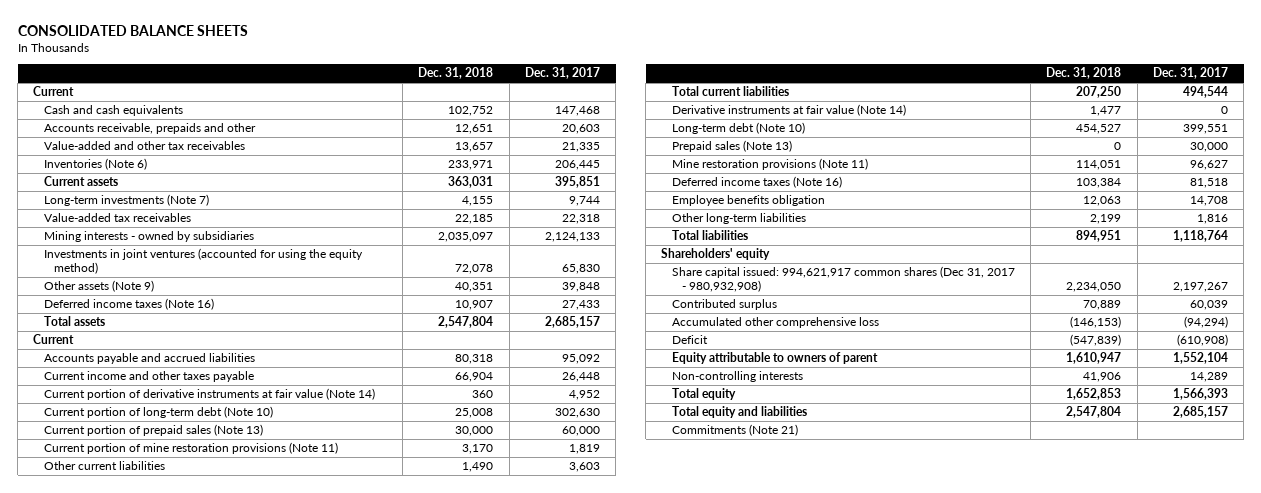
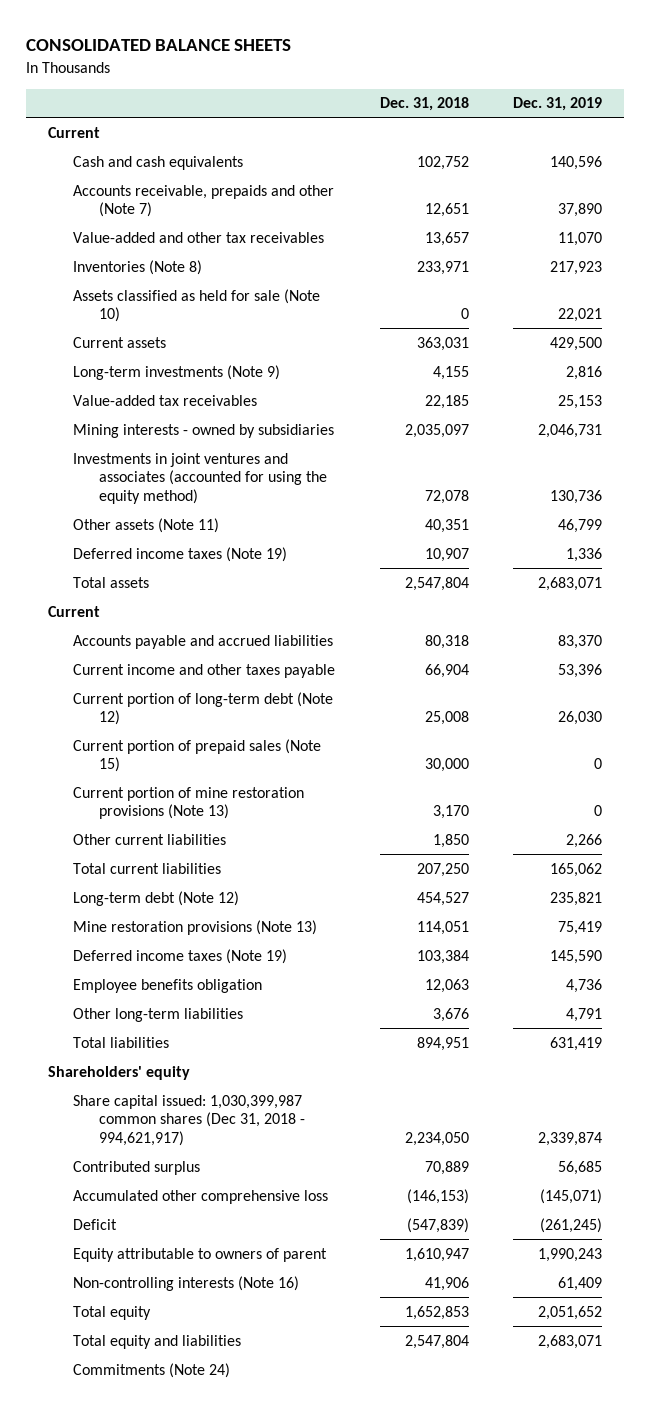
[524,67,600,80] Dec. 31, 2017 -> none
none -> [513,97,603,112] Dec. 31, 2019
[43,123,256,135] Accounts receivable, prepaids and other -> [73,184,335,218] Accounts receivable, prepaids and other (Note 7)
[43,158,147,171] Inventories (Note 6) -> [73,259,203,275] Inventories (Note 8)
none -> [73,288,321,323] Assets classified as held for sale (Note 10)
[43,194,209,207] Long-term investments (Note 7) -> [73,364,281,380] Long-term investments (Note 9)
[43,248,363,275] Investments in joint ventures (accounted for using the equity method) -> [73,452,327,505] Investments in joint ventures and associates (accounted for using the equity method)
[43,280,154,293] Other assets (Note 9) -> [73,517,220,533] Other assets (Note 11)
[43,298,214,311] Deferred income taxes (Note 16) -> [73,546,288,562] Deferred income taxes (Note 19)
[43,388,375,401] Current portion of derivative instruments at fair value (Note 14) -> none
[43,406,273,419] Current portion of long-term debt (Note 10) -> [73,691,334,726] Current portion of long-term debt (Note 12)
[43,424,263,437] Current portion of prepaid sales (Note 13) -> [73,738,322,773] Current portion of prepaid sales (Note 15)
[43,442,338,455] Current portion of mine restoration provisions (Note 11) -> [73,786,305,820] Current portion of mine restoration provisions (Note 13)
[462,462,494,473] 1,490 -> [432,833,469,848] 1,850
[671,104,906,117] Derivative instruments at fair value (Note 14) -> none
[671,140,792,153] Prepaid sales (Note 13) -> none
[671,122,805,135] Long-term debt (Note 10) -> [73,890,240,906] Long-term debt (Note 12)
[671,158,868,171] Mine restoration provisions (Note 11) -> [73,919,318,935] Mine restoration provisions (Note 13)
[671,176,842,189] Deferred income taxes (Note 16) -> [73,948,288,964] Deferred income taxes (Note 19)
[1090,214,1122,225] 2,199 -> [432,1007,469,1022] 3,676
[671,266,1015,293] Share capital issued: 994,621,917 common shares (Dec 31, 2017 - 980,932,908) -> [73,1094,305,1147] Share capital issued: 1,030,399,987 common shares (Dec 31, 2018 - 994,621,917)
[671,371,803,383] Non-controlling interests -> [73,1275,300,1291] Non-controlling interests (Note 16)
[671,424,798,437] Commitments (Note 21) -> [73,1362,231,1378] Commitments (Note 24)

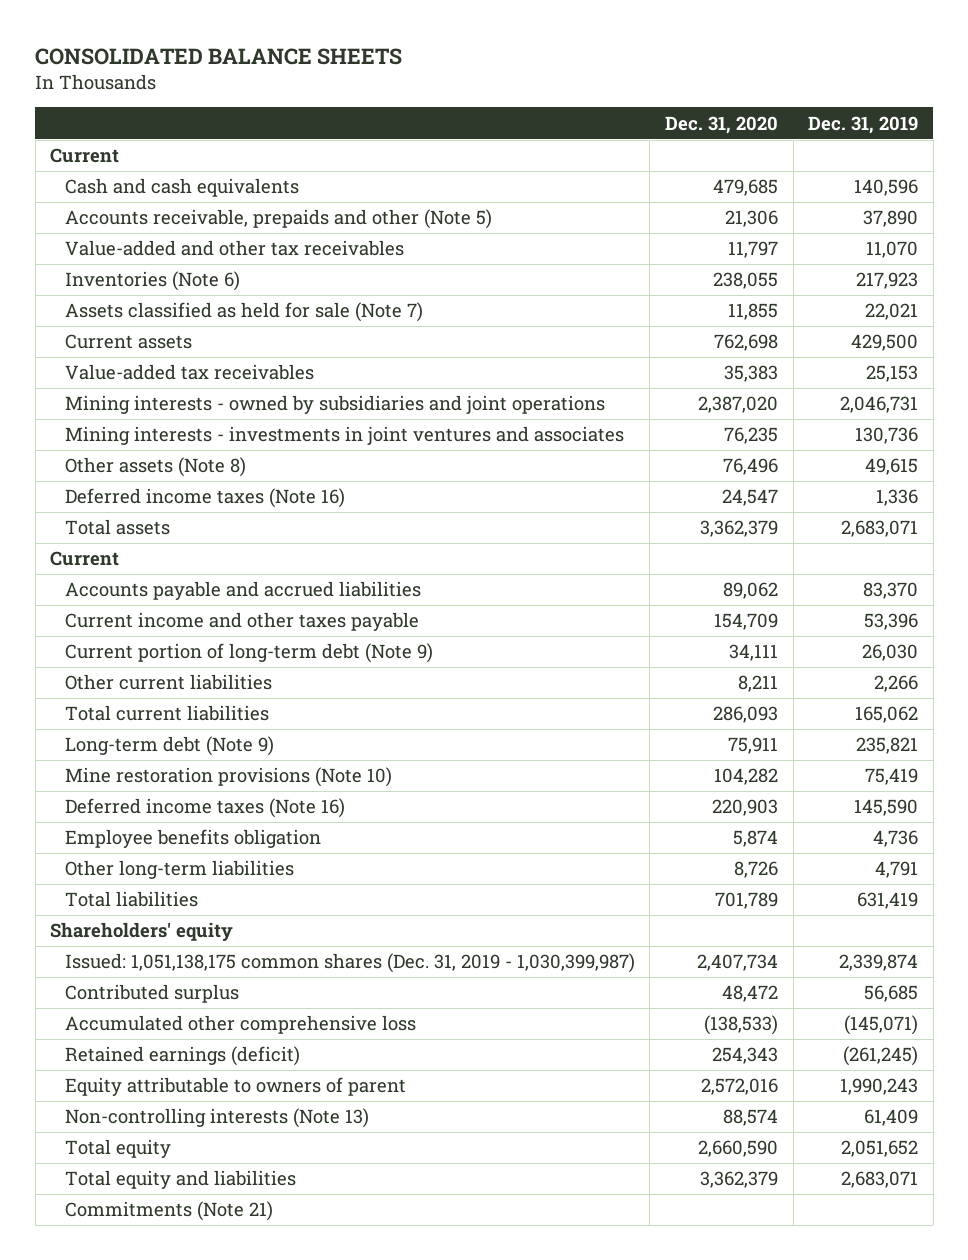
[379,97,469,112] Dec. 31, 2018 -> none
none -> [664,115,778,134] Dec. 31, 2020
[73,184,335,218] Accounts receivable, prepaids and other (Note 7) -> [64,209,492,230] Accounts receivable, prepaids and other (Note 5)
[73,259,203,275] Inventories (Note 8) -> [64,271,240,292] Inventories (Note 6)
[73,288,321,323] Assets classified as held for sale (Note 10) -> [64,302,423,323] Assets classified as held for sale (Note 7)
[73,364,281,380] Long-term investments (Note 9) -> none
[73,423,335,438] Mining interests - owned by subsidiaries -> [64,395,605,415] Mining interests - owned by subsidiaries and joint operations
[73,452,327,505] Investments in joint ventures and associates (accounted for using the equity method) -> [64,426,624,446] Mining interests - investments in joint ventures and associates
[73,517,220,533] Other assets (Note 11) -> [64,457,246,478] Other assets (Note 8)
[558,518,603,533] 46,799 -> [865,458,919,476] 49,615
[73,546,288,562] Deferred income taxes (Note 19) -> [64,488,345,509] Deferred income taxes (Note 16)
[73,738,322,773] Current portion of prepaid sales (Note 15) -> none
[73,786,305,820] Current portion of mine restoration provisions (Note 13) -> none
[73,691,334,726] Current portion of long-term debt (Note 12) -> [64,643,433,664] Current portion of long-term debt (Note 9)
[73,890,240,906] Long-term debt (Note 12) -> [64,736,274,757] Long-term debt (Note 9)
[73,919,318,935] Mine restoration provisions (Note 13) -> [64,767,392,788] Mine restoration provisions (Note 10)
[73,948,288,964] Deferred income taxes (Note 19) -> [64,798,345,819] Deferred income taxes (Note 16)
[73,1094,305,1147] Share capital issued: 1,030,399,987 common shares (Dec 31, 2018 - 994,621,917) -> [64,953,635,974] Issued: 1,051,138,175 common shares (Dec. 31, 2019 - 1,030,399,987)
[73,1218,118,1230] Deficit -> [64,1046,300,1067] Retained earnings (deficit)
[73,1275,300,1291] Non-controlling interests (Note 16) -> [64,1108,369,1129] Non-controlling interests (Note 13)
[73,1362,231,1378] Commitments (Note 24) -> [64,1201,273,1222] Commitments (Note 21)

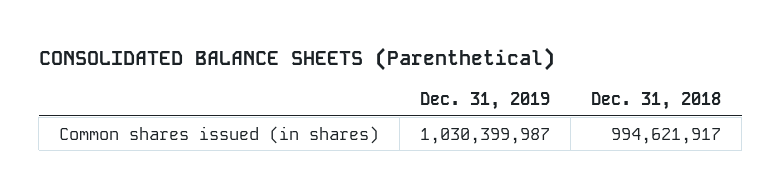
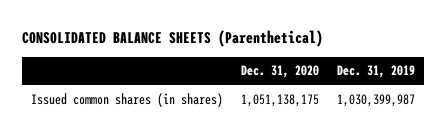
[591,91,722,110] Dec. 31, 2018 -> none
none -> [241,65,320,79] Dec. 31, 2020
[59,125,380,144] Common shares issued (in shares) -> [31,92,224,107] Issued common shares (in shares)

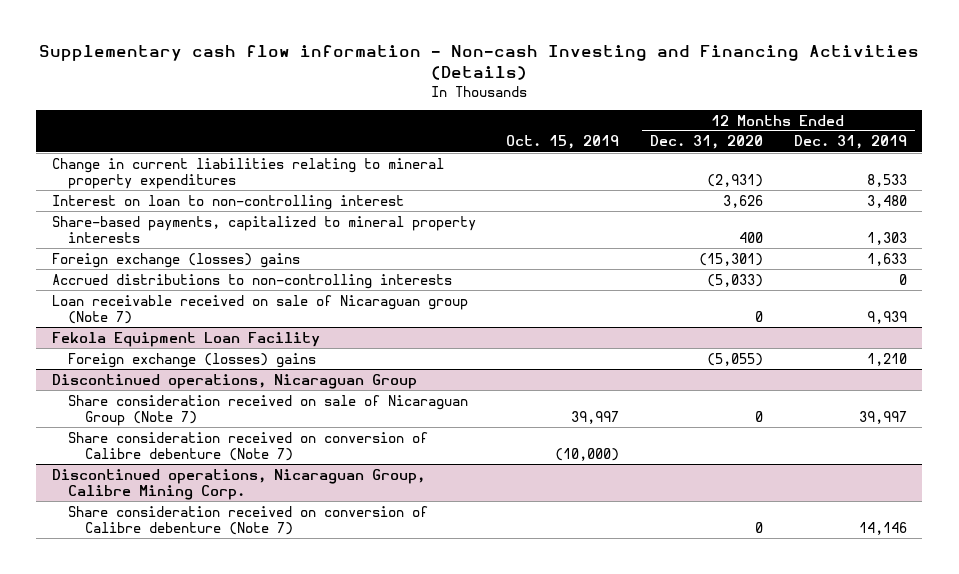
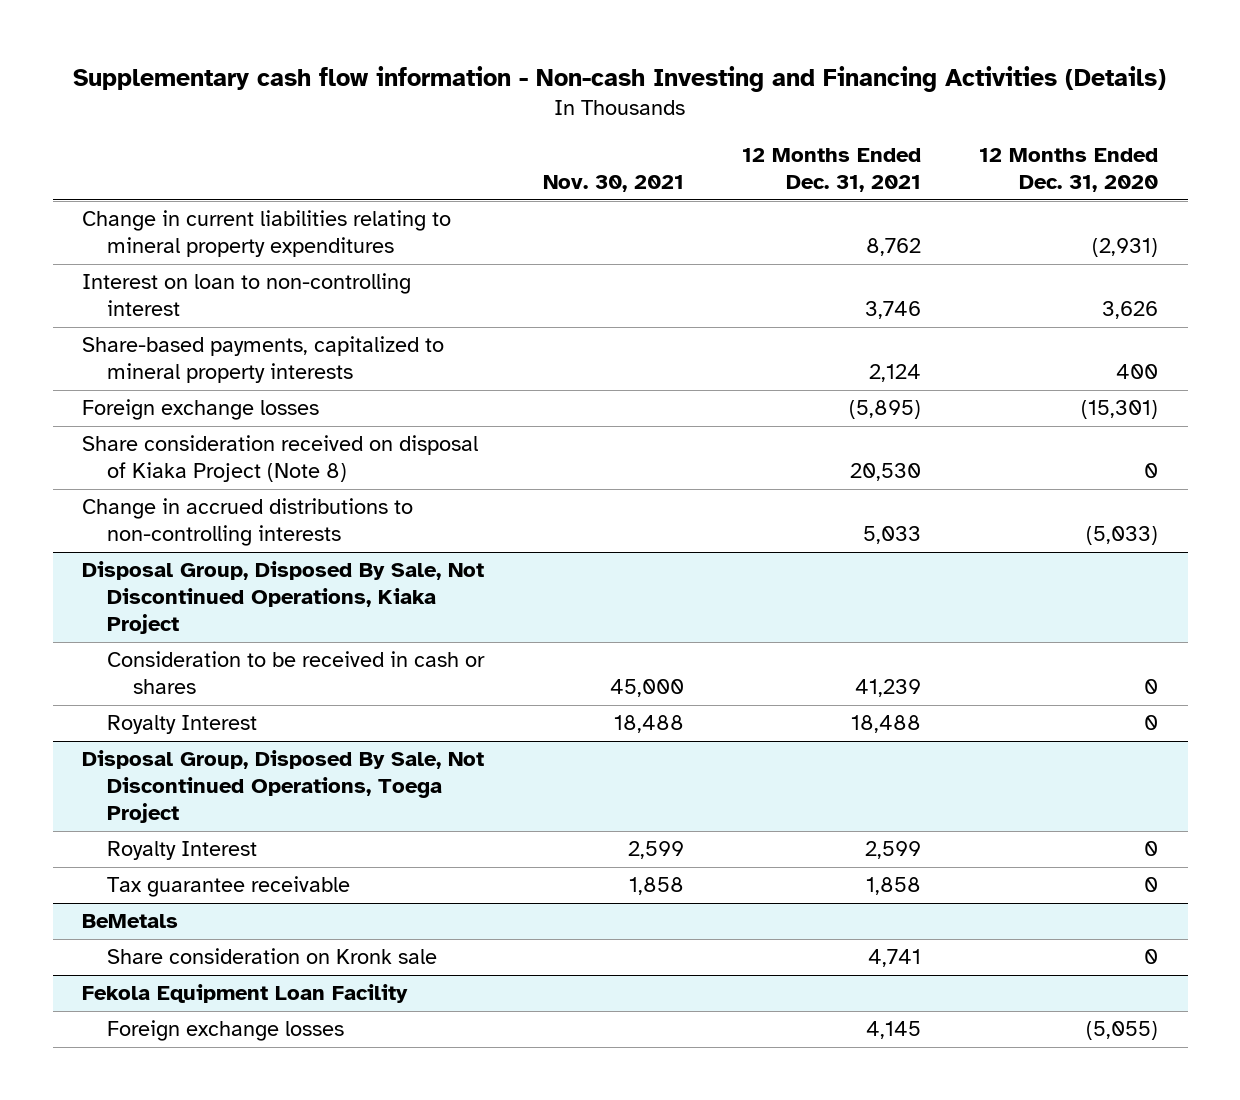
[506,135,620,150] Oct. 15, 2019 -> none
[793,135,907,150] Dec. 31, 2019 -> none
none -> [542,174,684,192] Nov. 30, 2021
none -> [741,148,921,192] 12 Months Ended Dec. 31, 2021
[51,294,468,324] Loan receivable received on sale of Nicaraguan group (Note 7) -> none
[51,252,300,268] Foreign exchange (losses) gains -> [81,399,319,421] Foreign exchange losses
none -> [81,435,478,483] Share consideration received on disposal of Kiaka Project (Note 8)
[51,273,452,289] Accrued distributions to non-controlling interests -> [81,498,413,547] Change in accrued distributions to non-controlling interests
none -> [81,561,484,634] Disposal Group, Disposed By Sale, Not Discontinued Operations, Kiaka Project
none -> [107,651,486,695] Consideration to be received in cash or shares
none -> [107,715,258,735] Royalty Interest
none -> [81,750,484,823] Disposal Group, Disposed By Sale, Not Discontinued Operations, Toega Project
none -> [107,841,258,861] Royalty Interest
none -> [107,876,351,898] Tax guarantee receivable
none -> [81,914,178,929] BeMetals
none -> [107,948,438,965] Share consideration on Kronk sale
[51,373,417,389] Discontinued operations, Nicaraguan Group -> none
[68,394,469,426] Share consideration received on sale of Nicaraguan Group (Note 7) -> none
[68,431,429,461] Share consideration received on conversion of Calibre debenture (Note 7) -> none
[51,468,425,500] Discontinued operations, Nicaraguan Group, Calibre Mining Corp. -> none
[68,505,429,535] Share consideration received on conversion of Calibre debenture (Note 7) -> none
[68,352,317,368] Foreign exchange (losses) gains -> [107,1020,345,1042] Foreign exchange losses

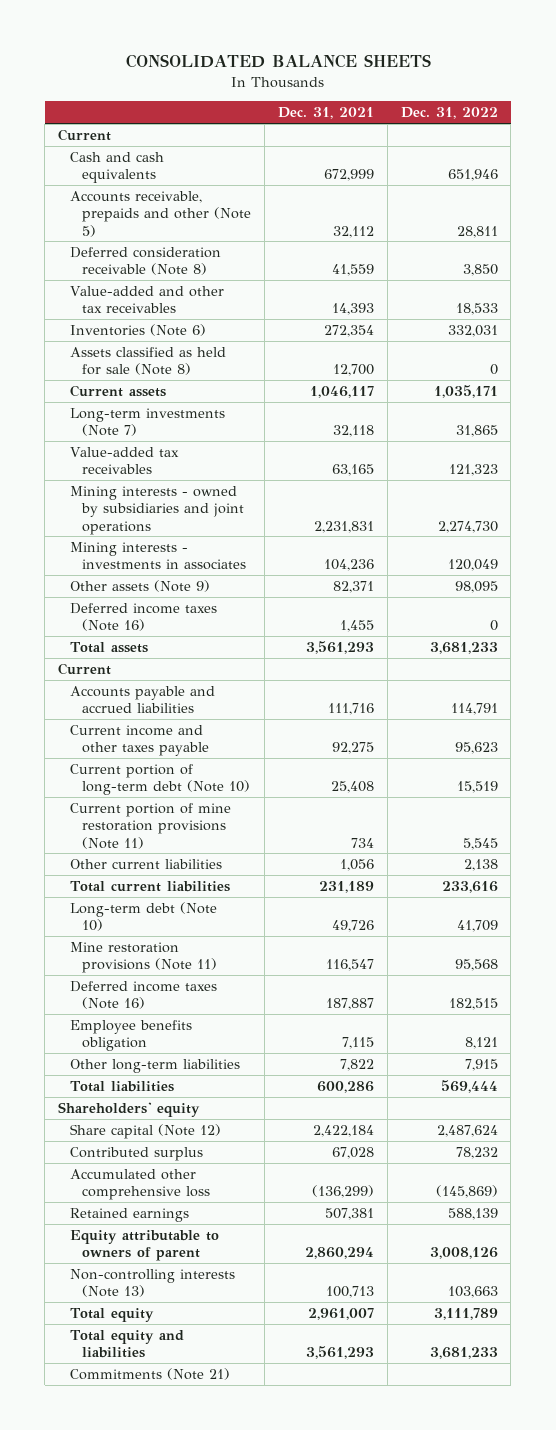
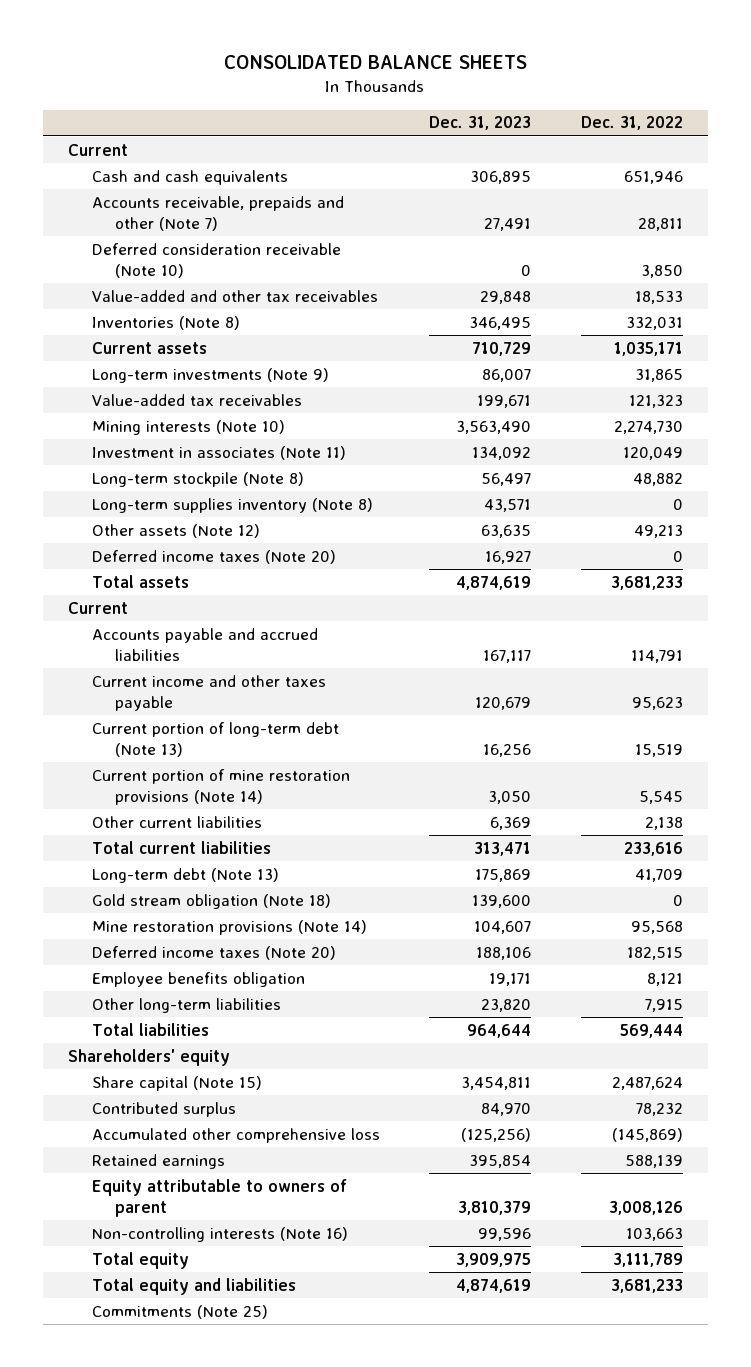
[277,107,374,120] Dec. 31, 2021 -> none
none -> [429,116,532,131] Dec. 31, 2023
[70,190,252,237] Accounts receivable, prepaids and other (Note 5) -> [91,195,344,232] Accounts receivable, prepaids and other (Note 7)
[70,246,222,276] Deferred consideration receivable (Note 8) -> [91,242,341,279] Deferred consideration receivable (Note 10)
[70,346,227,376] Assets classified as held for sale (Note 8) -> none
[70,323,207,336] Inventories (Note 6) -> [91,315,240,330] Inventories (Note 8)
[70,407,226,437] Long-term investments (Note 7) -> [91,367,329,383] Long-term investments (Note 9)
[70,485,245,535] Mining interests - owned by subsidiaries and joint operations -> [91,419,285,435] Mining interests (Note 10)
[70,541,247,571] Mining interests - investments in associates -> [91,445,346,460] Investment in associates (Note 11)
none -> [91,471,304,487] Long-term stockpile (Note 8)
none -> [91,497,373,513] Long-term supplies inventory (Note 8)
[70,579,211,592] Other assets (Note 9) -> [91,523,260,538] Other assets (Note 12)
[454,580,498,593] 98,095 -> [633,524,683,538] 49,213
[70,602,218,632] Deferred income taxes (Note 16) -> [91,549,336,564] Deferred income taxes (Note 20)
[70,763,251,796] Current portion of long-term debt (Note 10) -> [91,721,339,758] Current portion of long-term debt (Note 13)
[70,802,232,849] Current portion of mine restoration provisions (Note 11) -> [91,768,350,806] Current portion of mine restoration provisions (Note 14)
[70,901,218,932] Long-term debt (Note 10) -> [91,867,279,883] Long-term debt (Note 13)
none -> [91,893,331,909] Gold stream obligation (Note 18)
[70,941,218,974] Mine restoration provisions (Note 11) -> [91,919,367,935] Mine restoration provisions (Note 14)
[70,980,218,1010] Deferred income taxes (Note 16) -> [91,945,336,960] Deferred income taxes (Note 20)
[70,1123,222,1139] Share capital (Note 12) -> [91,1075,262,1091] Share capital (Note 15)
[70,1268,236,1298] Non-controlling interests (Note 13) -> [91,1226,348,1242] Non-controlling interests (Note 16)
[70,1367,231,1380] Commitments (Note 21) -> [91,1304,268,1319] Commitments (Note 25)

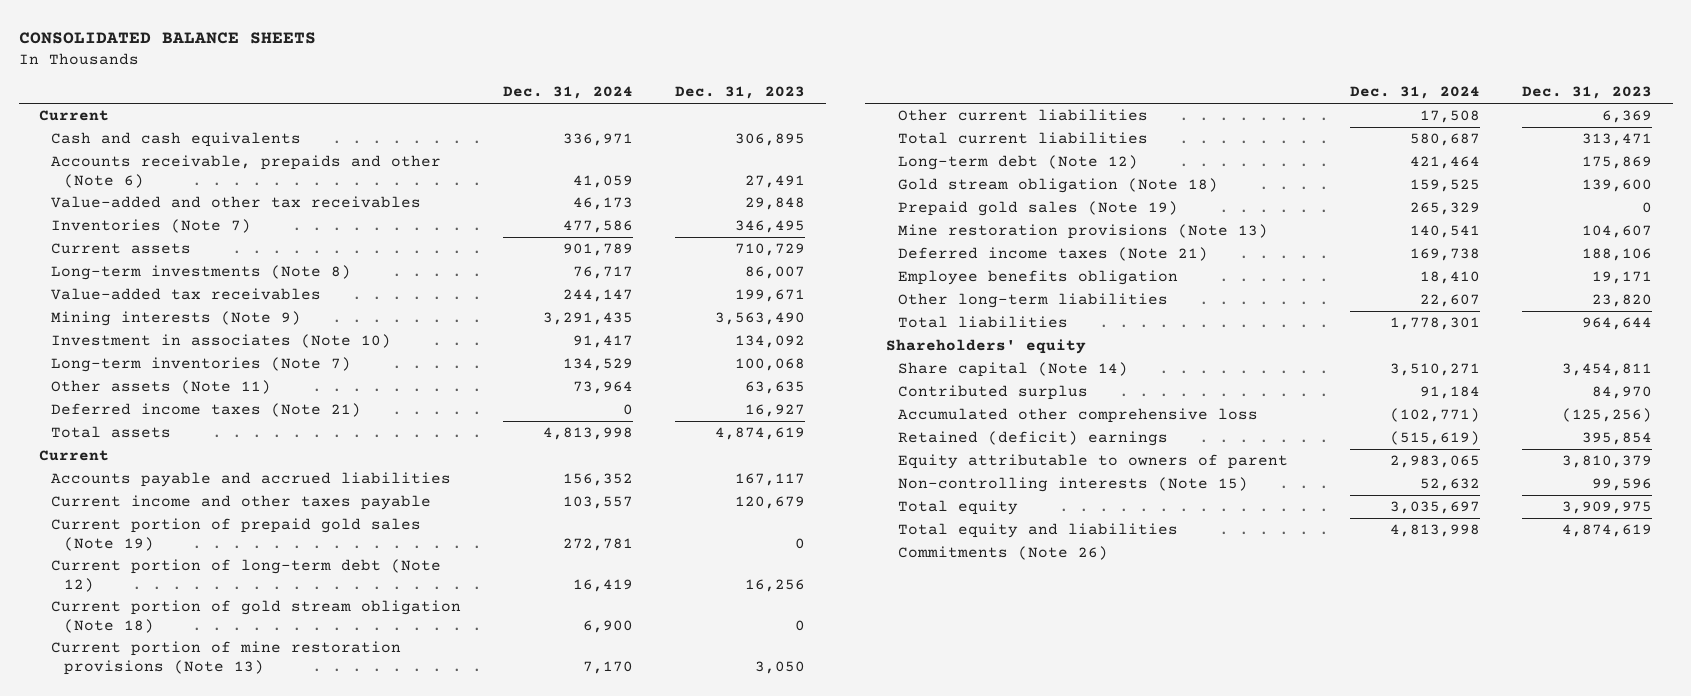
[580,116,683,131] Dec. 31, 2022 -> none
none -> [503,86,634,100] Dec. 31, 2024
[91,242,341,279] Deferred consideration receivable (Note 10) -> none
[91,195,344,232] Accounts receivable, prepaids and other (Note 7) -> [51,154,442,188] Accounts receivable, prepaids and other (Note 6)
[91,315,240,330] Inventories (Note 8) -> [51,218,252,233] Inventories (Note 7)
[91,367,329,383] Long-term investments (Note 9) -> [51,264,352,280] Long-term investments (Note 8)
[91,471,304,487] Long-term stockpile (Note 8) -> none
[91,497,373,513] Long-term supplies inventory (Note 8) -> none
[91,419,285,435] Mining interests (Note 10) -> [51,310,302,326] Mining interests (Note 9)
[91,445,346,460] Investment in associates (Note 11) -> [51,333,392,348] Investment in associates (Note 10)
none -> [51,356,352,372] Long-term inventories (Note 7)
[91,523,260,538] Other assets (Note 12) -> [51,379,272,394] Other assets (Note 11)
[91,549,336,564] Deferred income taxes (Note 20) -> [51,402,362,417] Deferred income taxes (Note 21)
none -> [51,517,422,551] Current portion of prepaid gold sales (Note 19)
[91,721,339,758] Current portion of long-term debt (Note 13) -> [51,558,442,592] Current portion of long-term debt (Note 12)
none -> [51,599,462,633] Current portion of gold stream obligation (Note 18)
[91,768,350,806] Current portion of mine restoration provisions (Note 14) -> [51,640,402,675] Current portion of mine restoration provisions (Note 13)
[91,867,279,883] Long-term debt (Note 13) -> [898,154,1139,170] Long-term debt (Note 12)
none -> [898,200,1179,216] Prepaid gold sales (Note 19)
[91,919,367,935] Mine restoration provisions (Note 14) -> [898,223,1269,239] Mine restoration provisions (Note 13)
[91,945,336,960] Deferred income taxes (Note 20) -> [898,246,1209,261] Deferred income taxes (Note 21)
[91,1075,262,1091] Share capital (Note 15) -> [898,361,1129,377] Share capital (Note 14)
[91,1153,225,1169] Retained earnings -> [898,430,1169,446] Retained (deficit) earnings
[91,1226,348,1242] Non-controlling interests (Note 16) -> [898,476,1249,492] Non-controlling interests (Note 15)
[91,1304,268,1319] Commitments (Note 25) -> [898,545,1109,560] Commitments (Note 26)

